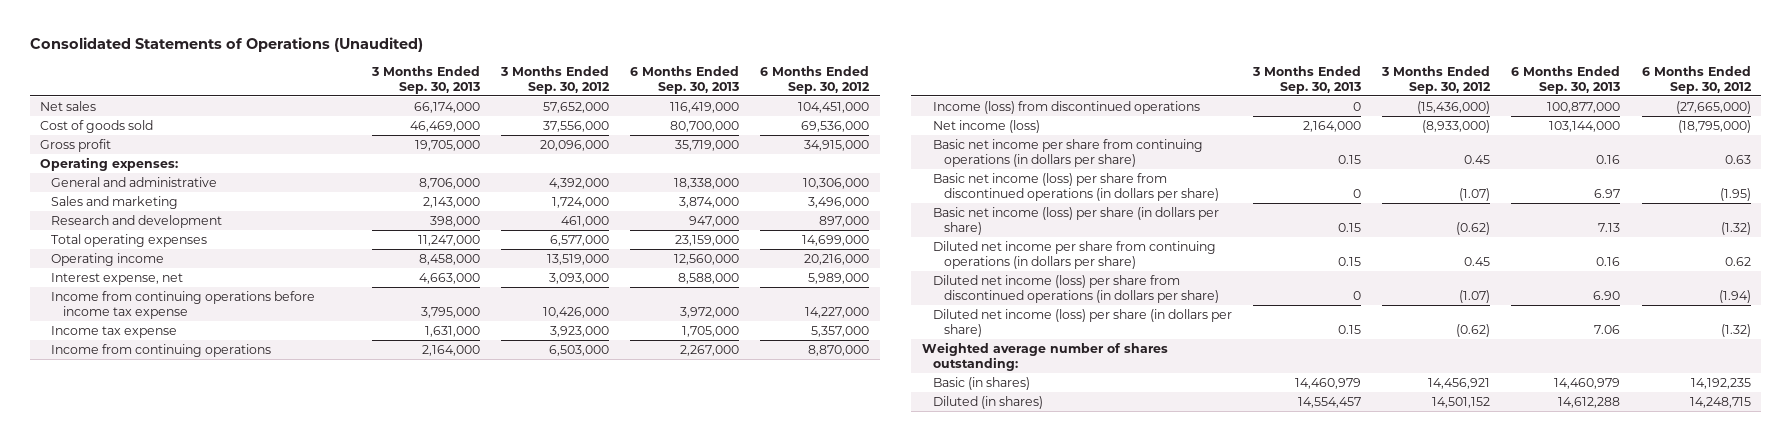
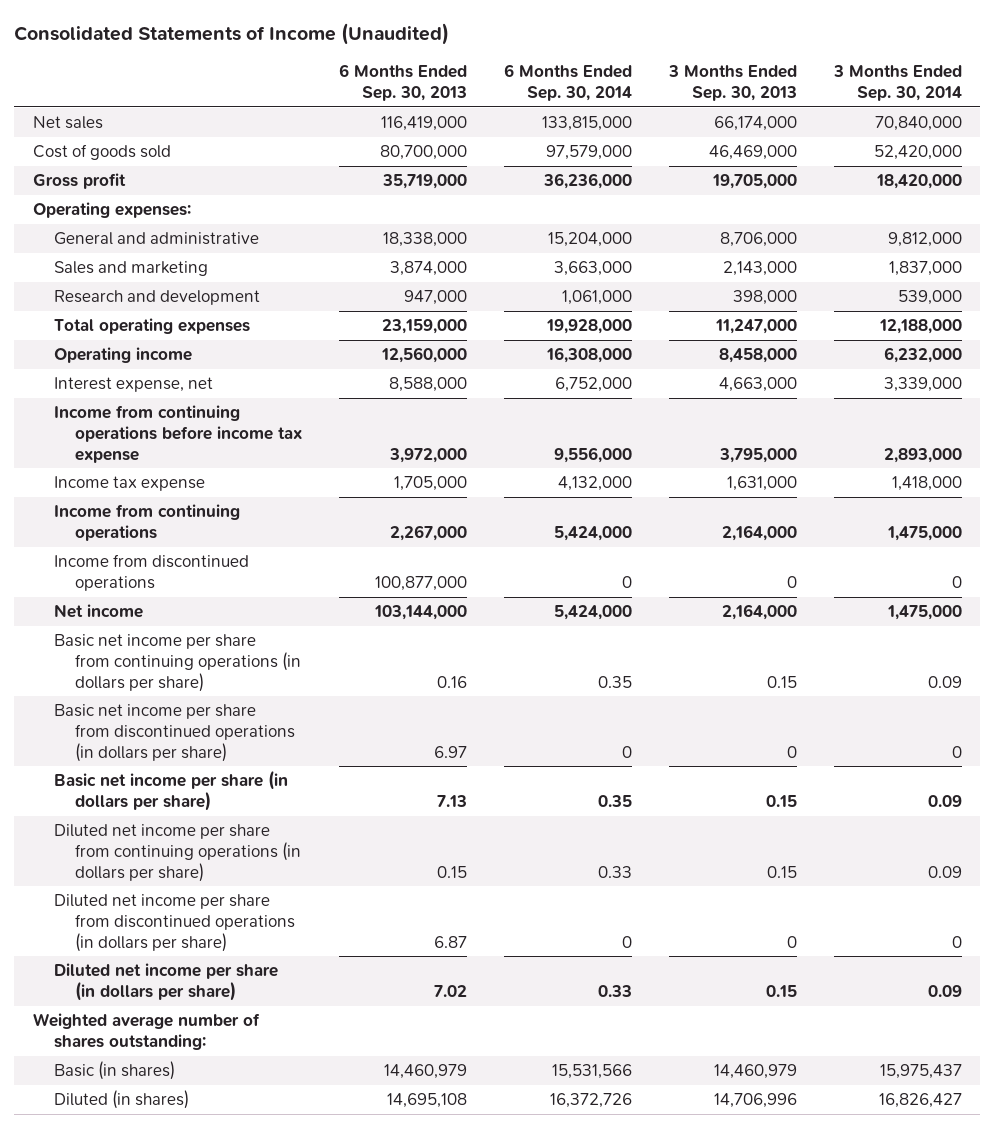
[29,37,423,53] Consolidated Statements of Operations (Unaudited) -> [14,23,450,46] Consolidated Statements of Income (Unaudited)
[499,65,610,94] 3 Months Ended Sep. 30, 2012 -> none
[760,65,871,94] 6 Months Ended Sep. 30, 2012 -> none
none -> [503,64,632,102] 6 Months Ended Sep. 30, 2014
none -> [832,65,962,102] 3 Months Ended Sep. 30, 2014
[932,100,1200,114] Income (loss) from discontinued operations -> [53,554,249,591] Income from discontinued operations
[932,119,1040,133] Net income (loss) -> [53,604,143,619] Net income
[932,172,1220,201] Basic net income (loss) per share from discontinued operations (in dollars per share) -> [53,704,295,762] Basic net income per share from discontinued operations (in dollars per share)
[932,206,1219,235] Basic net income (loss) per share (in dollars per share) -> [53,770,288,811] Basic net income per share (in dollars per share)
[1596,256,1621,266] 0.16 -> [436,865,467,878] 0.15
[932,274,1220,303] Diluted net income (loss) per share from discontinued operations (in dollars per share) -> [53,894,295,952] Diluted net income per share from discontinued operations (in dollars per share)
[1593,290,1621,300] 6.90 -> [433,935,467,948] 6.87
[932,308,1232,337] Diluted net income (loss) per share (in dollars per share) -> [53,963,278,1001] Diluted net income per share (in dollars per share)
[1594,324,1621,334] 7.06 -> [433,984,467,997] 7.02
[1298,396,1362,408] 14,554,457 -> [713,1093,797,1109] 14,706,996
[1558,396,1621,408] 14,612,288 -> [386,1093,467,1109] 14,695,108

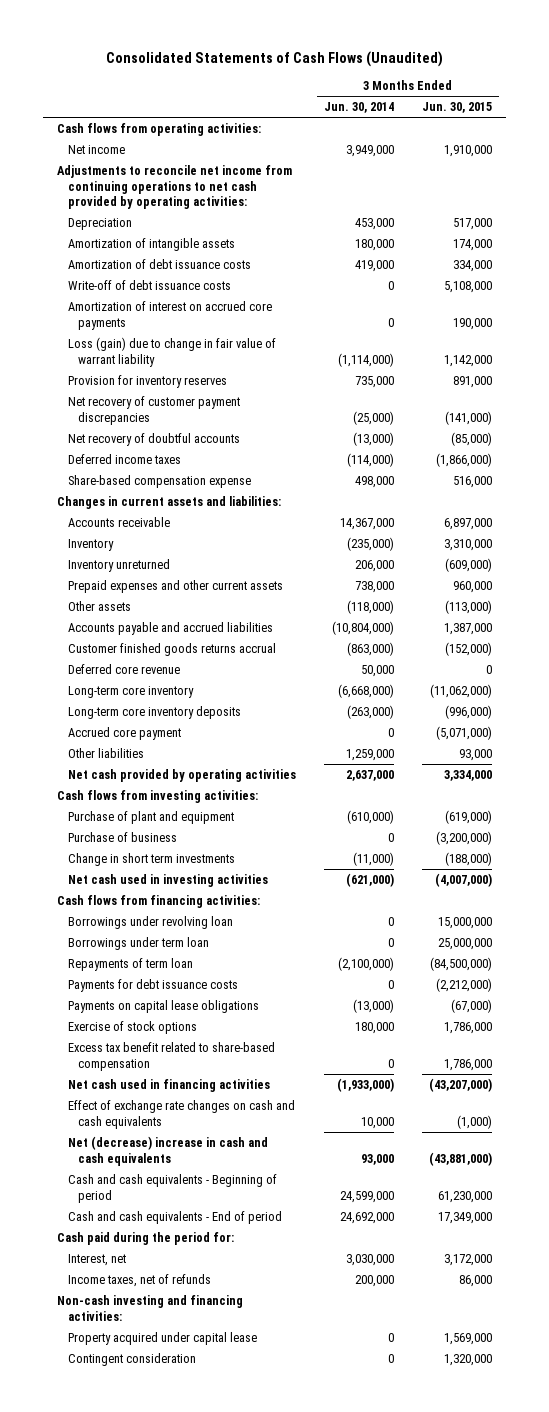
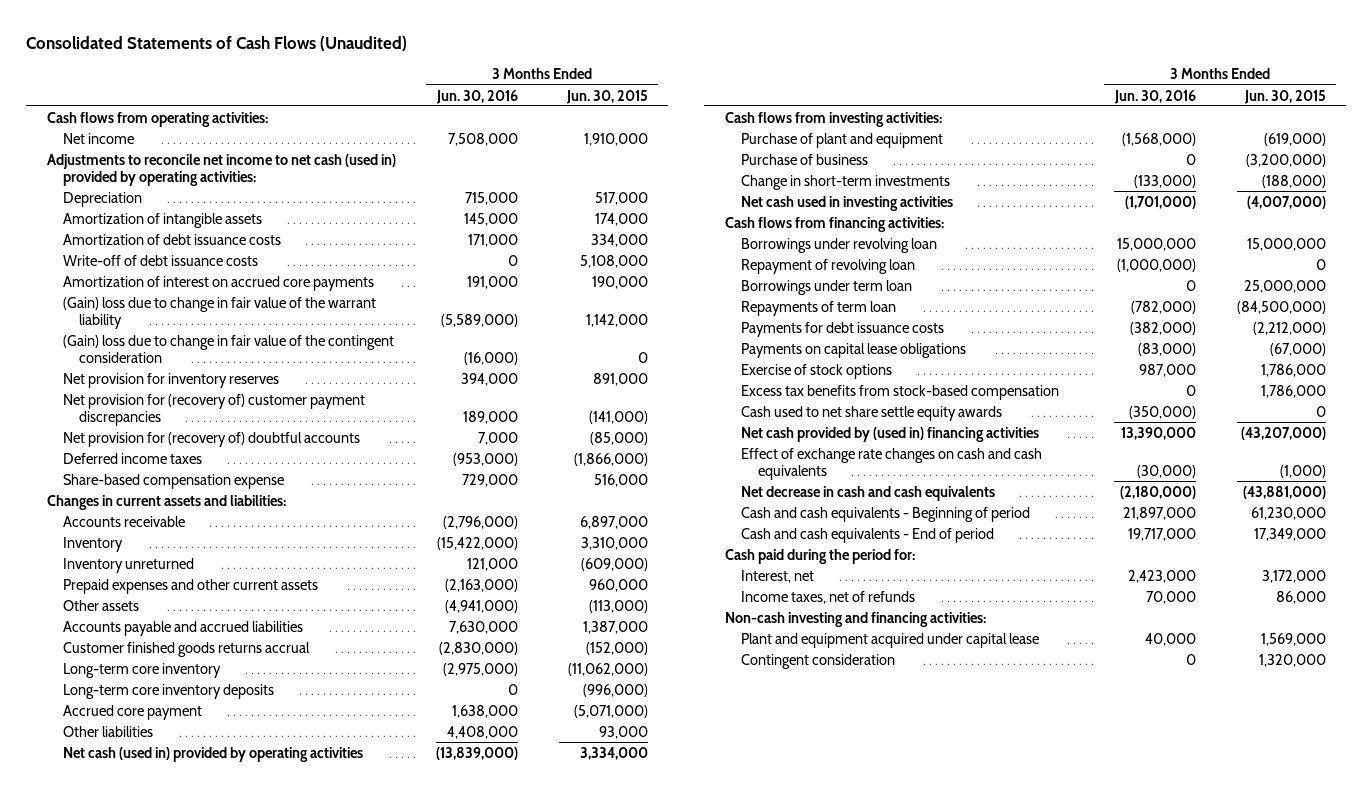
[323,102,394,114] Jun. 30, 2014 -> none
none -> [436,89,519,104] Jun. 30, 2016
[57,164,293,210] Adjustments to reconcile net income from continuing operations to net cash provided by operating activities: -> [46,153,396,186] Adjustments to reconcile net income to net cash (used in) provided by operating activities:
[67,336,276,367] Loss (gain) due to change in fair value of warrant liability -> [62,296,376,329] (Gain) loss due to change in fair value of the warrant liability
none -> [62,334,394,363] (Gain) loss due to change in fair value of the contingent consideration
[67,374,227,388] Provision for inventory reserves -> [62,372,279,388] Net provision for inventory reserves
[67,395,240,425] Net recovery of customer payment discrepancies -> [62,393,365,426] Net provision for (recovery of) customer payment discrepancies
[67,432,240,446] Net recovery of doubtful accounts -> [62,431,360,447] Net provision for (recovery of) doubtful accounts
[67,663,180,674] Deferred core revenue -> none
[67,768,296,782] Net cash provided by operating activities -> [62,746,363,762] Net cash (used in) provided by operating activities
[67,852,235,866] Change in short term investments -> [741,174,951,190] Change in short-term investments
none -> [741,258,916,274] Repayment of revolving loan
[67,1041,275,1071] Excess tax benefit related to share-based compensation -> [741,384,1060,400] Excess tax benefits from stock-based compensation
none -> [741,405,1003,421] Cash used to net share settle equity awards
[67,1078,270,1092] Net cash used in financing activities -> [741,426,1040,442] Net cash provided by (used in) financing activities
[67,1135,268,1166] Net (decrease) increase in cash and cash equivalents -> [741,485,996,501] Net decrease in cash and cash equivalents
[67,1331,257,1345] Property acquired under capital lease -> [741,632,1040,648] Plant and equipment acquired under capital lease

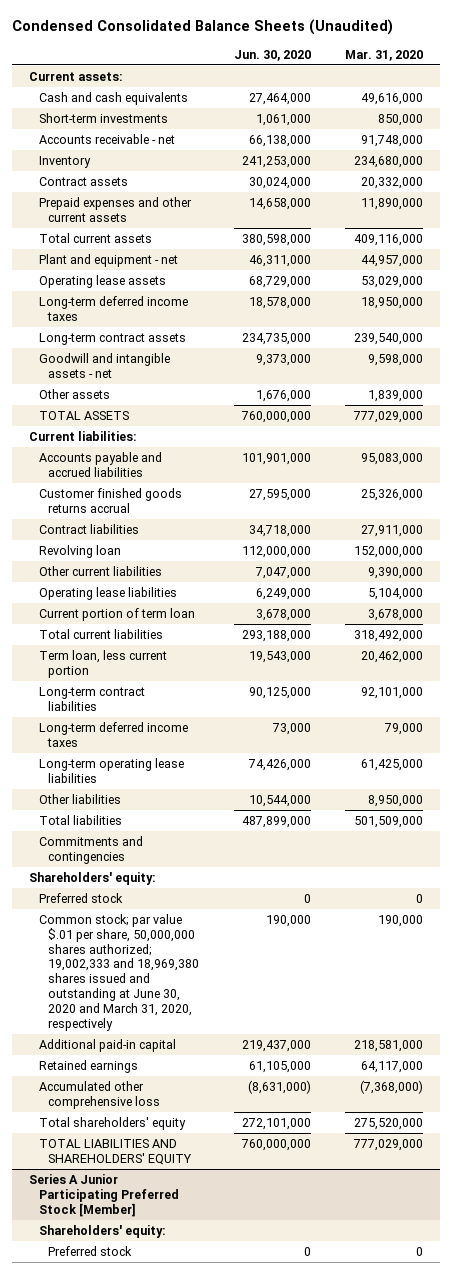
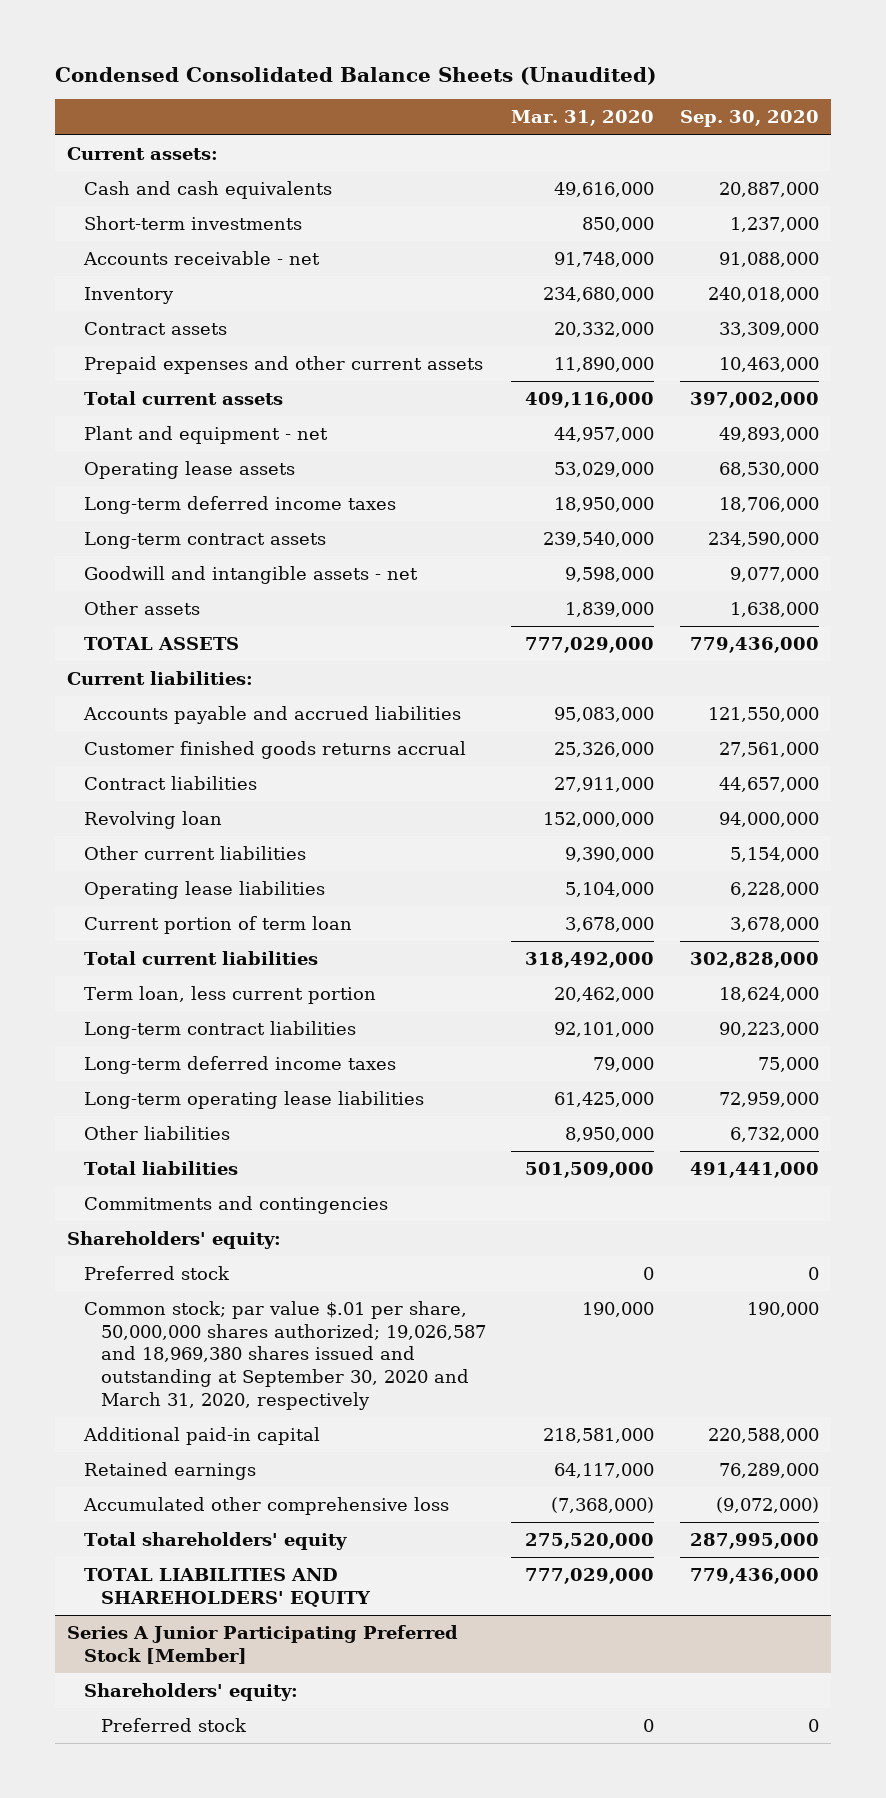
[233,49,311,61] Jun. 30, 2020 -> none
none -> [679,110,819,128] Sep. 30, 2020
[38,913,200,1031] Common stock; par value $.01 per share, 50,000,000 shares authorized; 19,002,333 and 18,969,380 shares issued and outstanding at June 30, 2020 and March 31, 2020, respectively -> [84,1301,486,1410] Common stock; par value $.01 per share, 50,000,000 shares authorized; 19,026,587 and 18,969,380 shares issued and outstanding at September 30, 2020 and March 31, 2020, respectively

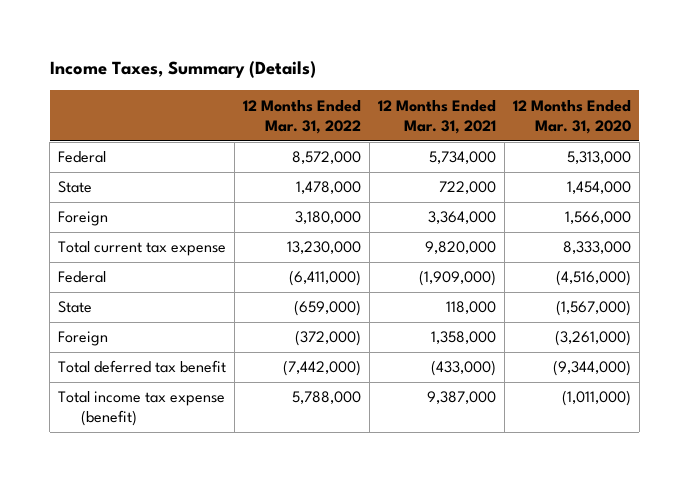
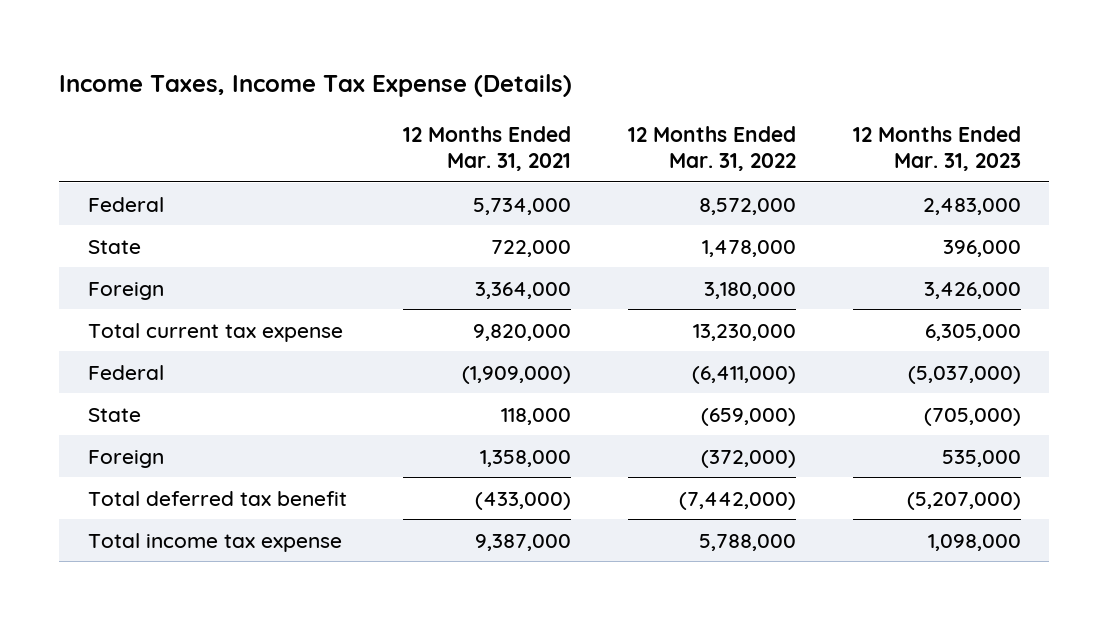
[49,61,316,79] Income Taxes, Summary (Details) -> [59,74,573,98] Income Taxes, Income Tax Expense (Details)
[512,99,631,134] 12 Months Ended Mar. 31, 2020 -> none
none -> [852,125,1021,171] 12 Months Ended Mar. 31, 2023
[58,391,226,427] Total income tax expense (benefit) -> [87,532,342,552] Total income tax expense

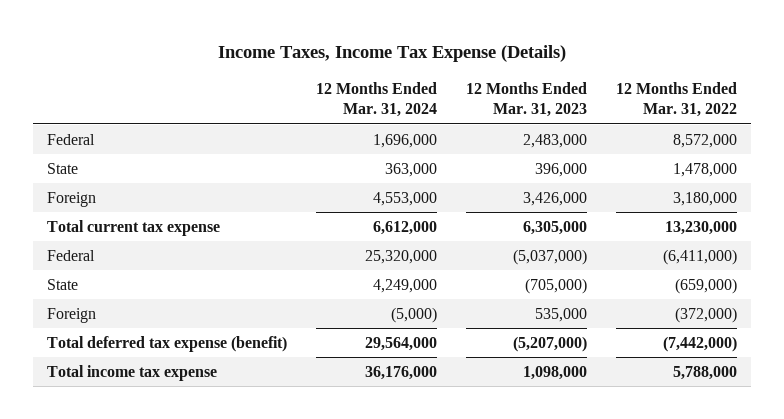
[403,125,572,171] 12 Months Ended Mar. 31, 2021 -> none
none -> [316,81,438,118] 12 Months Ended Mar. 31, 2024
[87,490,347,506] Total deferred tax benefit -> [47,335,288,352] Total deferred tax expense (benefit)

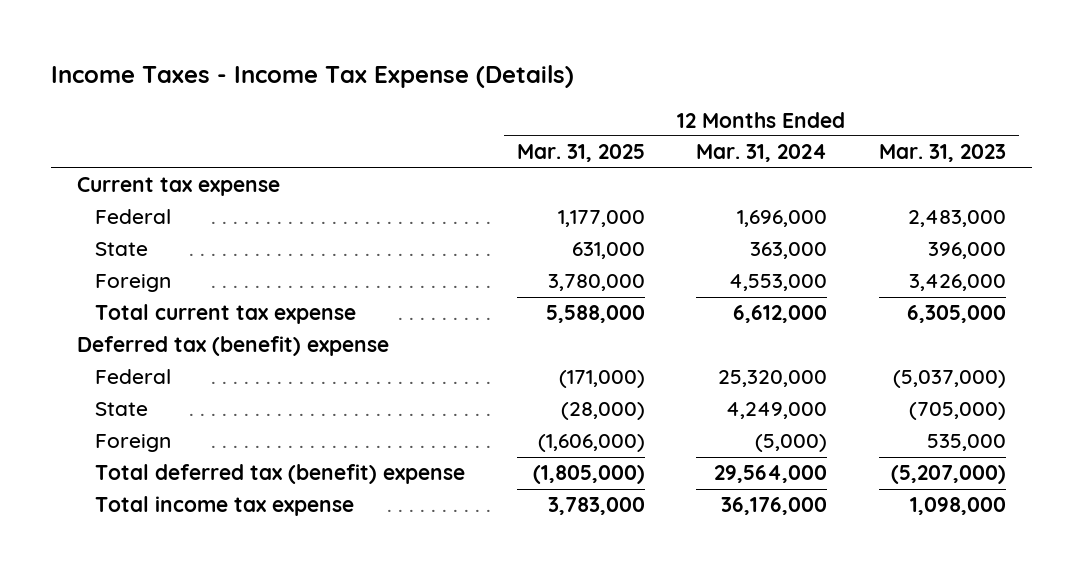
[218,44,567,62] Income Taxes, Income Tax Expense (Details) -> [50,65,574,89] Income Taxes - Income Tax Expense (Details)
[616,81,738,118] 12 Months Ended Mar. 31, 2022 -> none
none -> [516,144,645,163] Mar. 31, 2025
none -> [76,177,280,197] Current tax expense
none -> [76,336,389,357] Deferred tax (benefit) expense
[47,335,288,352] Total deferred tax expense (benefit) -> [94,464,465,485] Total deferred tax (benefit) expense

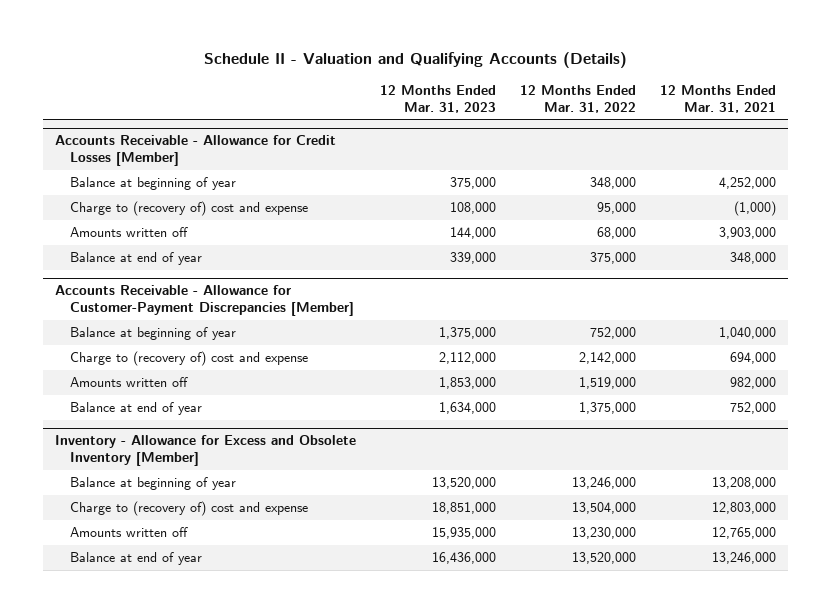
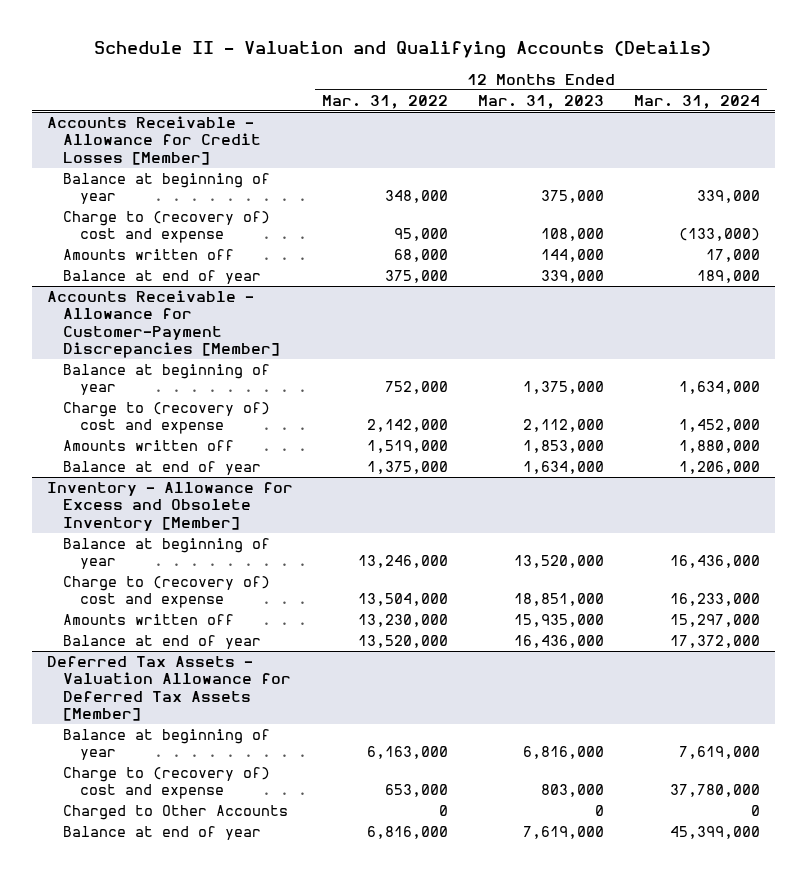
[659,85,776,113] 12 Months Ended Mar. 31, 2021 -> none
none -> [633,94,760,109] Mar. 31, 2024
none -> [46,655,292,721] Deferred Tax Assets - Valuation Allowance for Deferred Tax Assets [Member]
none -> [63,728,271,761] Balance at beginning of year
none -> [63,766,271,800] Charge to (recovery of) cost and expense
none -> [63,804,289,820] Charged to Other Accounts
none -> [63,825,262,840] Balance at end of year

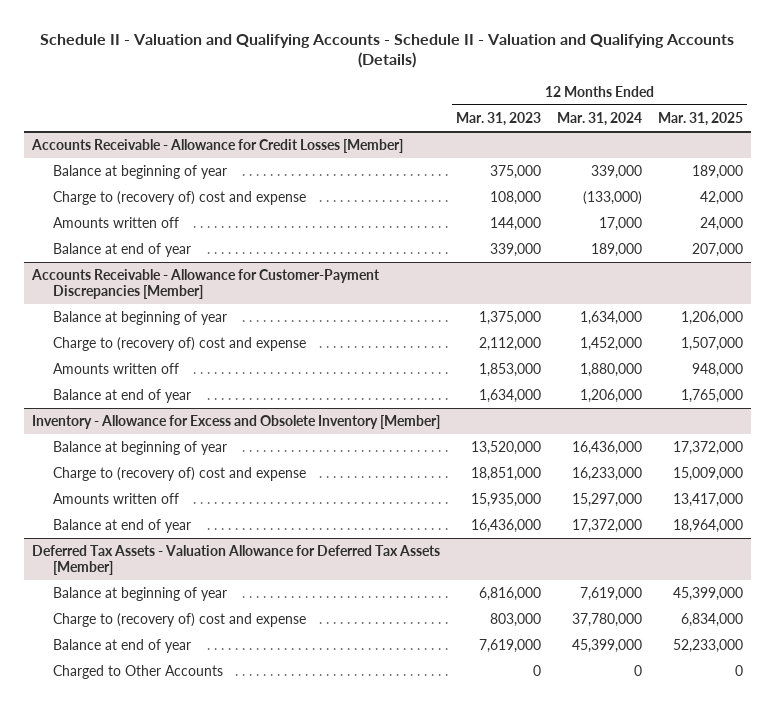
[94,41,712,59] Schedule II - Valuation and Qualifying Accounts (Details) -> [40,33,735,69] Schedule II - Valuation and Qualifying Accounts - Schedule II - Valuation and Qualifying Accounts (Details)
[322,94,449,109] Mar. 31, 2022 -> none
none -> [658,111,744,126] Mar. 31, 2025
[63,804,289,820] Charged to Other Accounts -> [52,664,223,679] Charged to Other Accounts

